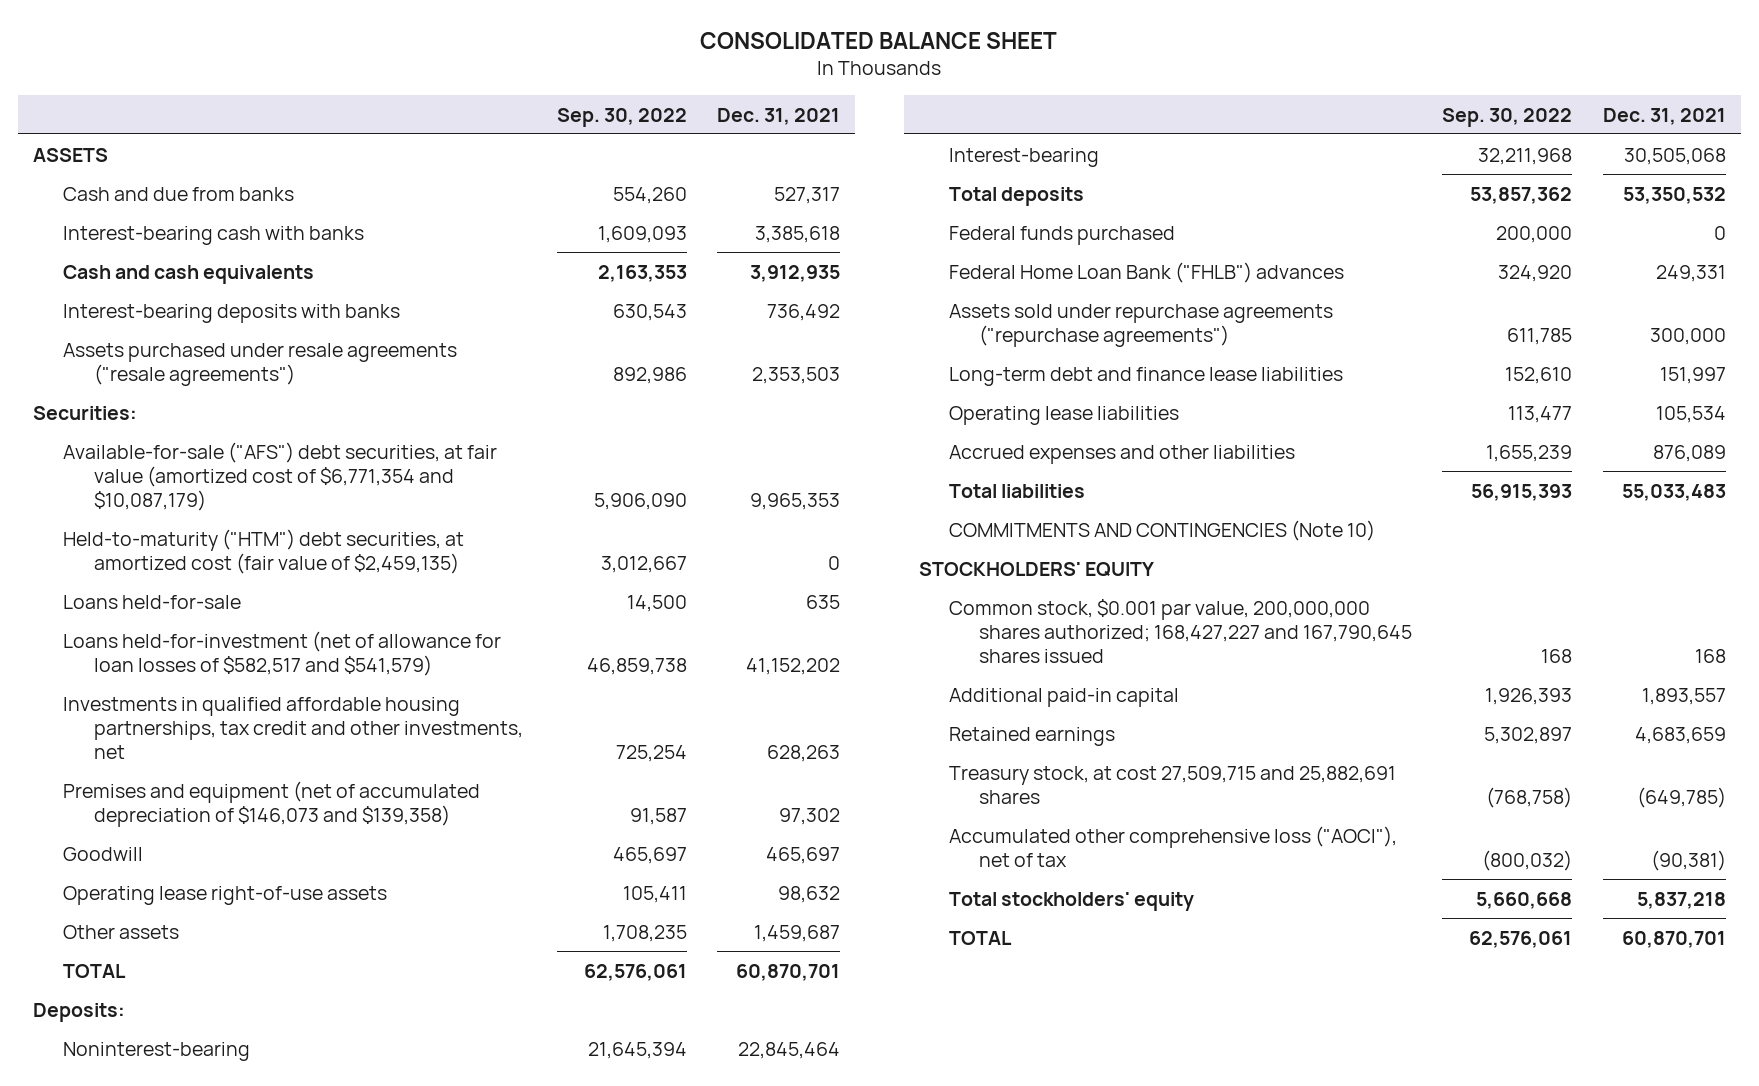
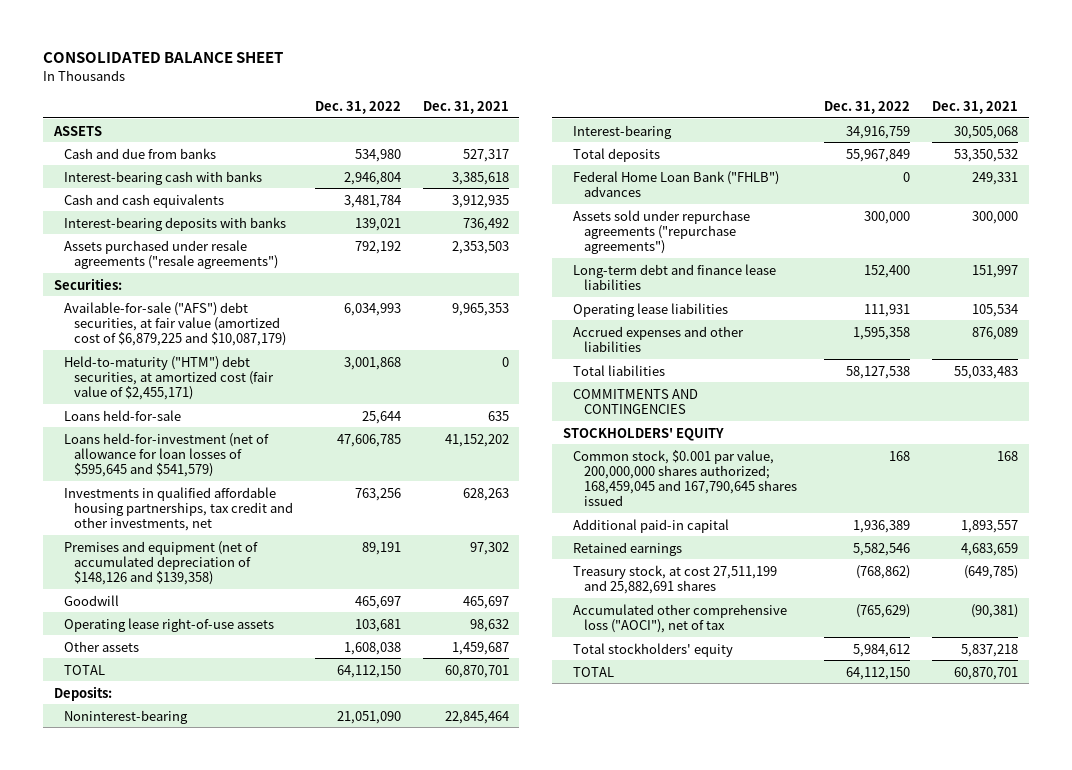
[556,107,687,127] Sep. 30, 2022 -> none
none -> [315,100,402,114] Dec. 31, 2022
[63,441,498,511] Available-for-sale ("AFS") debt securities, at fair value (amortized cost of $6,771,354 and $10,087,179) -> [64,301,287,346] Available-for-sale ("AFS") debt securities, at fair value (amortized cost of $6,879,225 and $10,087,179)
[63,528,465,574] Held-to-maturity ("HTM") debt securities, at amortized cost (fair value of $2,459,135) -> [64,355,275,400] Held-to-maturity ("HTM") debt securities, at amortized cost (fair value of $2,455,171)
[63,630,502,676] Loans held-for-investment (net of allowance for loan losses of $582,517 and $541,579) -> [64,432,270,477] Loans held-for-investment (net of allowance for loan losses of $595,645 and $541,579)
[63,780,481,827] Premises and equipment (net of accumulated depreciation of $146,073 and $139,358) -> [64,540,259,585] Premises and equipment (net of accumulated depreciation of $148,126 and $139,358)
[949,225,1176,245] Federal funds purchased -> none
[949,519,1376,541] COMMITMENTS AND CONTINGENCIES (Note 10) -> [573,388,699,414] COMMITMENTS AND CONTINGENCIES
[949,598,1413,663] Common stock, $0.001 par value, 200,000,000 shares authorized; 168,427,227 and 167,790,645 shares issued -> [573,449,797,507] Common stock, $0.001 par value, 200,000,000 shares authorized; 168,459,045 and 167,790,645 shares issued
[949,765,1397,804] Treasury stock, at cost 27,509,715 and 25,882,691 shares -> [573,564,778,594] Treasury stock, at cost 27,511,199 and 25,882,691 shares

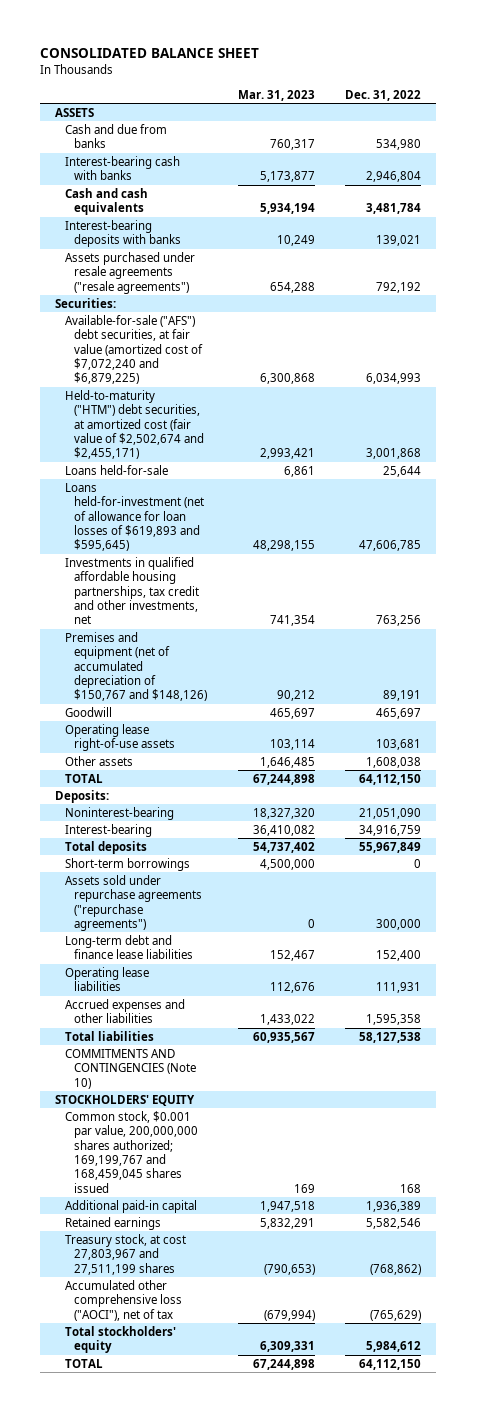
[422,100,509,114] Dec. 31, 2021 -> none
none -> [237,89,315,101] Mar. 31, 2023
[64,301,287,346] Available-for-sale ("AFS") debt securities, at fair value (amortized cost of $6,879,225 and $10,087,179) -> [64,314,203,385] Available-for-sale ("AFS") debt securities, at fair value (amortized cost of $7,072,240 and $6,879,225)
[64,355,275,400] Held-to-maturity ("HTM") debt securities, at amortized cost (fair value of $2,455,171) -> [64,389,204,460] Held-to-maturity ("HTM") debt securities, at amortized cost (fair value of $2,502,674 and $2,455,171)
[64,432,270,477] Loans held-for-investment (net of allowance for loan losses of $595,645 and $541,579) -> [64,482,204,552] Loans held-for-investment (net of allowance for loan losses of $619,893 and $595,645)
[64,540,259,585] Premises and equipment (net of accumulated depreciation of $148,126 and $139,358) -> [64,631,207,702] Premises and equipment (net of accumulated depreciation of $150,767 and $148,126)
[573,170,780,197] Federal Home Loan Bank ("FHLB") advances -> none
none -> [64,857,190,871] Short-term borrowings
[573,388,699,414] COMMITMENTS AND CONTINGENCIES -> [64,1048,196,1089] COMMITMENTS AND CONTINGENCIES (Note 10)
[573,449,797,507] Common stock, $0.001 par value, 200,000,000 shares authorized; 168,459,045 and 167,790,645 shares issued -> [64,1110,198,1193] Common stock, $0.001 par value, 200,000,000 shares authorized; 169,199,767 and 168,459,045 shares issued
[573,564,778,594] Treasury stock, at cost 27,511,199 and 25,882,691 shares -> [64,1233,186,1275] Treasury stock, at cost 27,803,967 and 27,511,199 shares

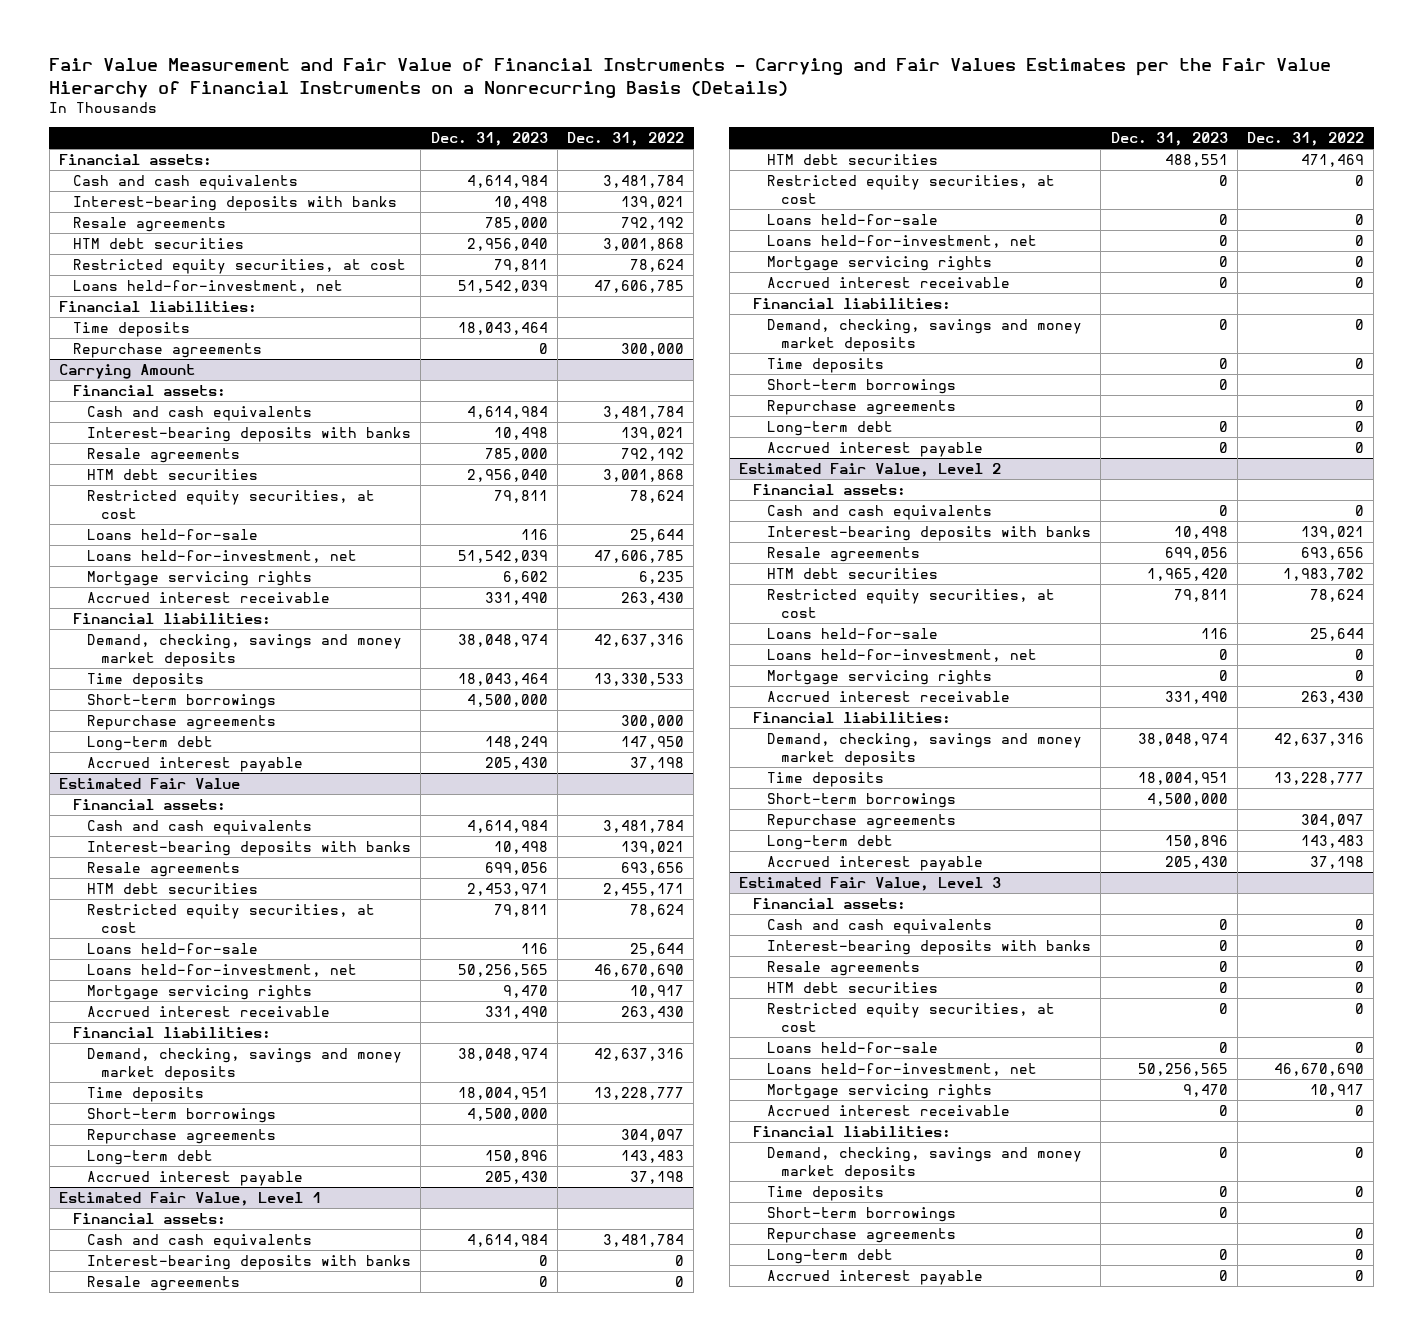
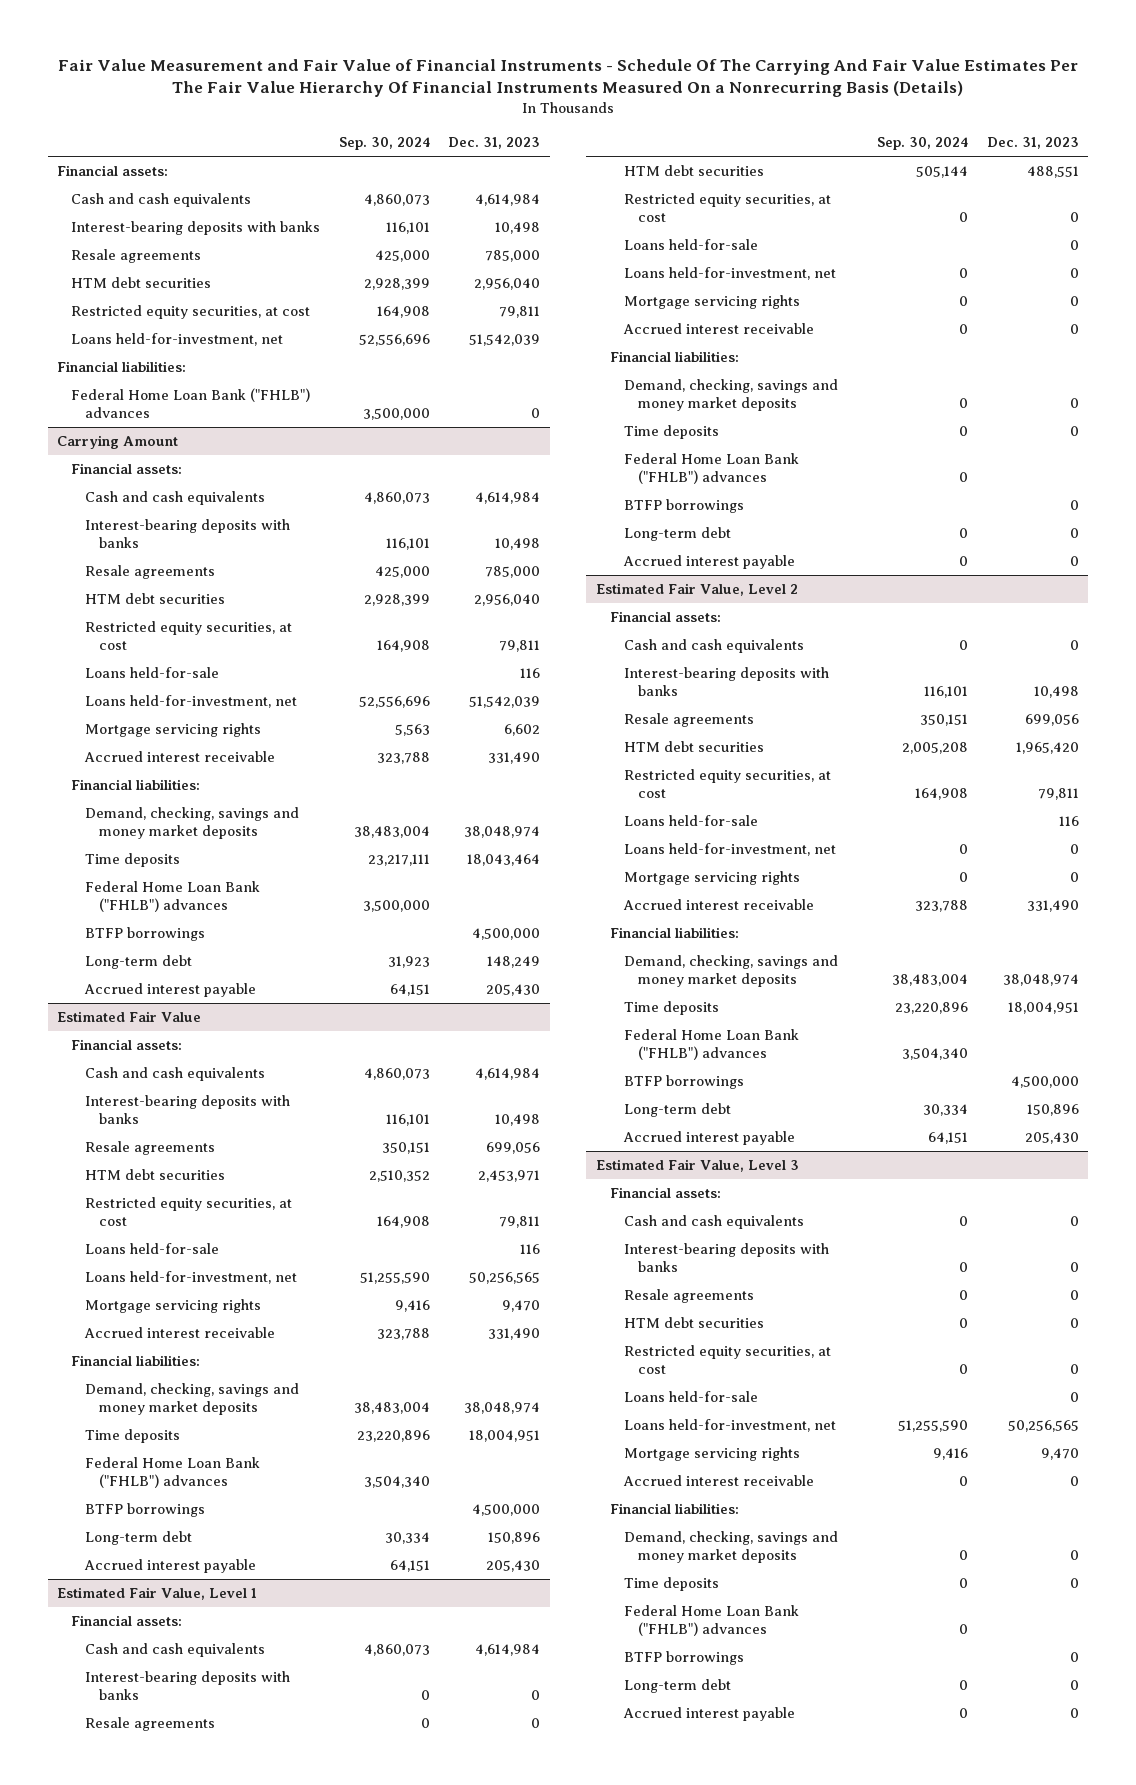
[49,58,1332,98] Fair Value Measurement and Fair Value of Financial Instruments - Carrying and Fair Values Estimates per the Fair Value Hierarchy of Financial Instruments on a Nonrecurring Basis (Details) -> [57,58,1078,98] Fair Value Measurement and Fair Value of Financial Instruments - Schedule Of The Carrying And Fair Value Estimates Per The Fair Value Hierarchy Of Financial Instruments Measured On a Nonrecurring Basis (Details)
[567,132,685,147] Dec. 31, 2022 -> none
none -> [338,137,430,151] Sep. 30, 2024
[73,322,191,338] Time deposits -> none
[73,343,263,359] Repurchase agreements -> none
none -> [71,388,311,418] Federal Home Loan Bank ("FHLB") advances
[87,694,277,710] Short-term borrowings -> none
[87,715,277,731] Repurchase agreements -> none
none -> [85,881,261,912] Federal Home Loan Bank ("FHLB") advances
none -> [85,927,206,942] BTFP borrowings
[87,1108,277,1124] Short-term borrowings -> none
[87,1129,277,1145] Repurchase agreements -> none
none -> [85,1457,261,1488] Federal Home Loan Bank ("FHLB") advances
none -> [85,1503,206,1518] BTFP borrowings
[767,379,957,395] Short-term borrowings -> none
[767,400,957,416] Repurchase agreements -> none
none -> [623,453,799,484] Federal Home Loan Bank ("FHLB") advances
none -> [623,499,744,514] BTFP borrowings
[767,793,957,809] Short-term borrowings -> none
[767,814,957,830] Repurchase agreements -> none
none -> [623,1029,799,1060] Federal Home Loan Bank ("FHLB") advances
none -> [623,1075,744,1090] BTFP borrowings
[767,1207,957,1223] Short-term borrowings -> none
[767,1228,957,1244] Repurchase agreements -> none
none -> [623,1605,799,1636] Federal Home Loan Bank ("FHLB") advances
none -> [623,1651,744,1666] BTFP borrowings

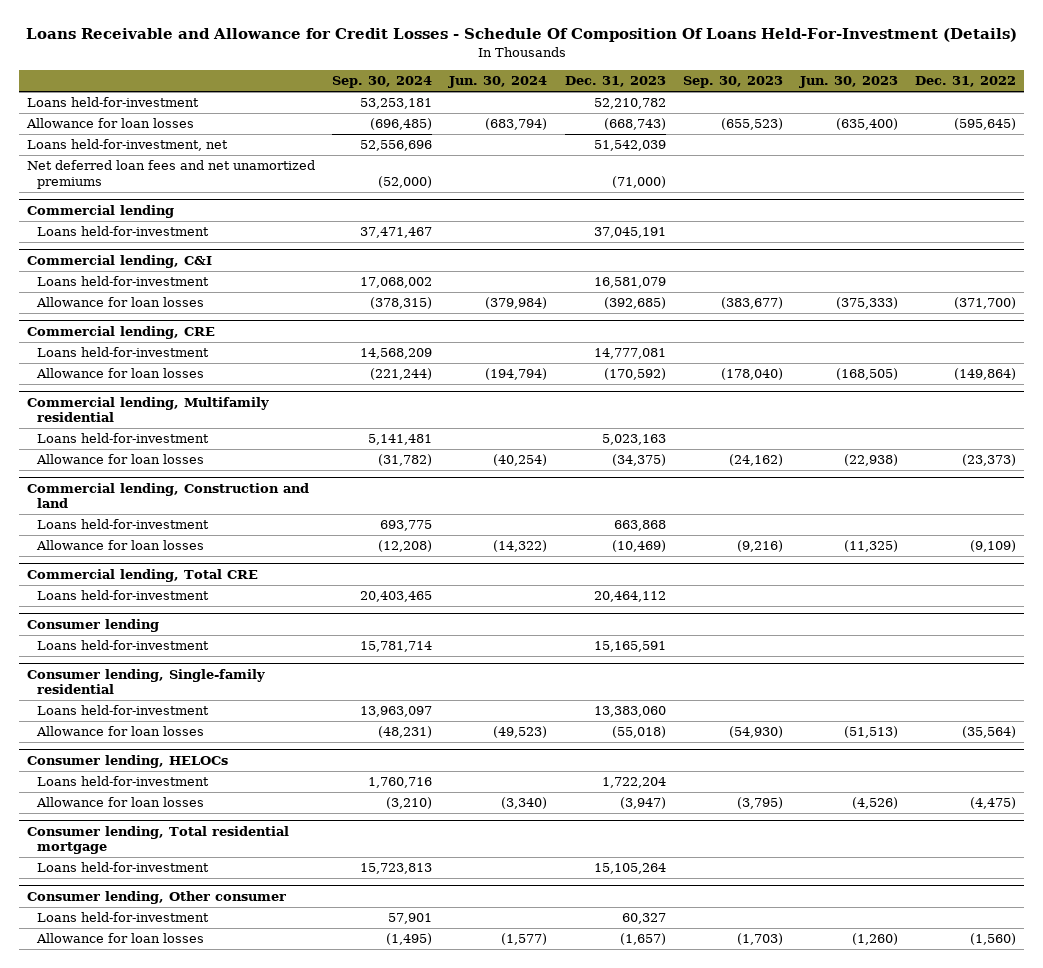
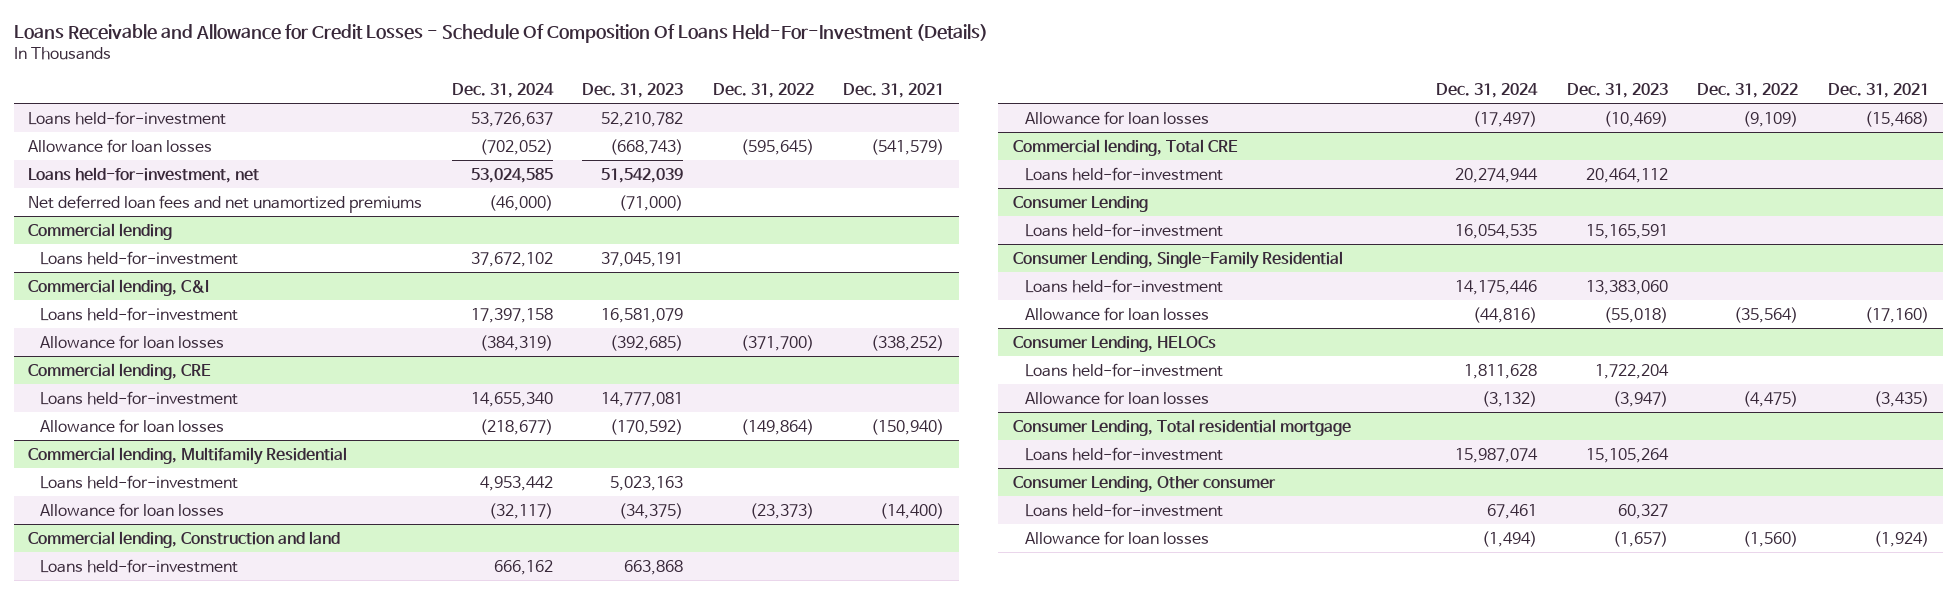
[332,76,433,89] Sep. 30, 2024 -> none
[448,76,548,89] Jun. 30, 2024 -> none
[682,76,783,89] Sep. 30, 2023 -> none
[798,76,898,89] Jun. 30, 2023 -> none
none -> [451,82,554,98] Dec. 31, 2024
none -> [843,82,945,98] Dec. 31, 2021
[27,397,270,423] Commercial lending, Multifamily residential -> [28,446,348,465] Commercial lending, Multifamily Residential
[27,619,160,633] Consumer lending -> [1012,195,1148,212] Consumer Lending
[27,669,266,695] Consumer lending, Single-family residential -> [1012,250,1343,269] Consumer Lending, Single-Family Residential
[27,755,229,769] Consumer lending, HELOCs -> [1012,335,1216,352] Consumer Lending, HELOCs
[27,826,290,855] Consumer lending, Total residential mortgage -> [1012,418,1351,436] Consumer Lending, Total residential mortgage
[27,891,287,905] Consumer lending, Other consumer -> [1012,475,1276,492] Consumer Lending, Other consumer

